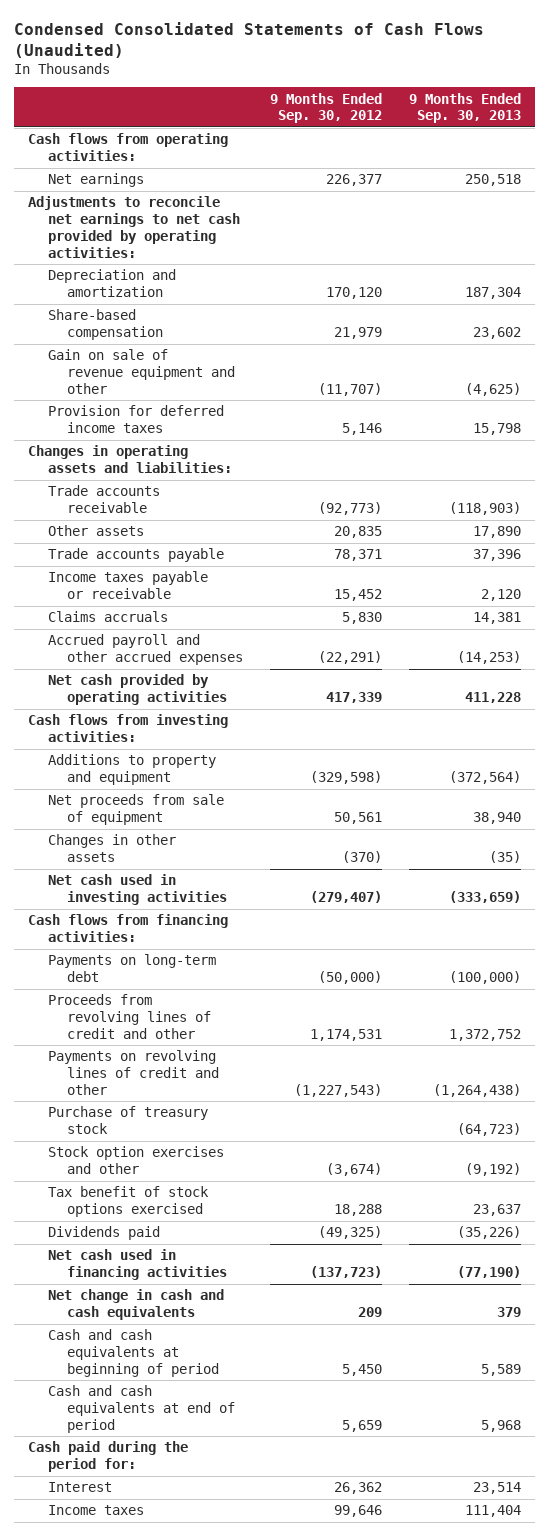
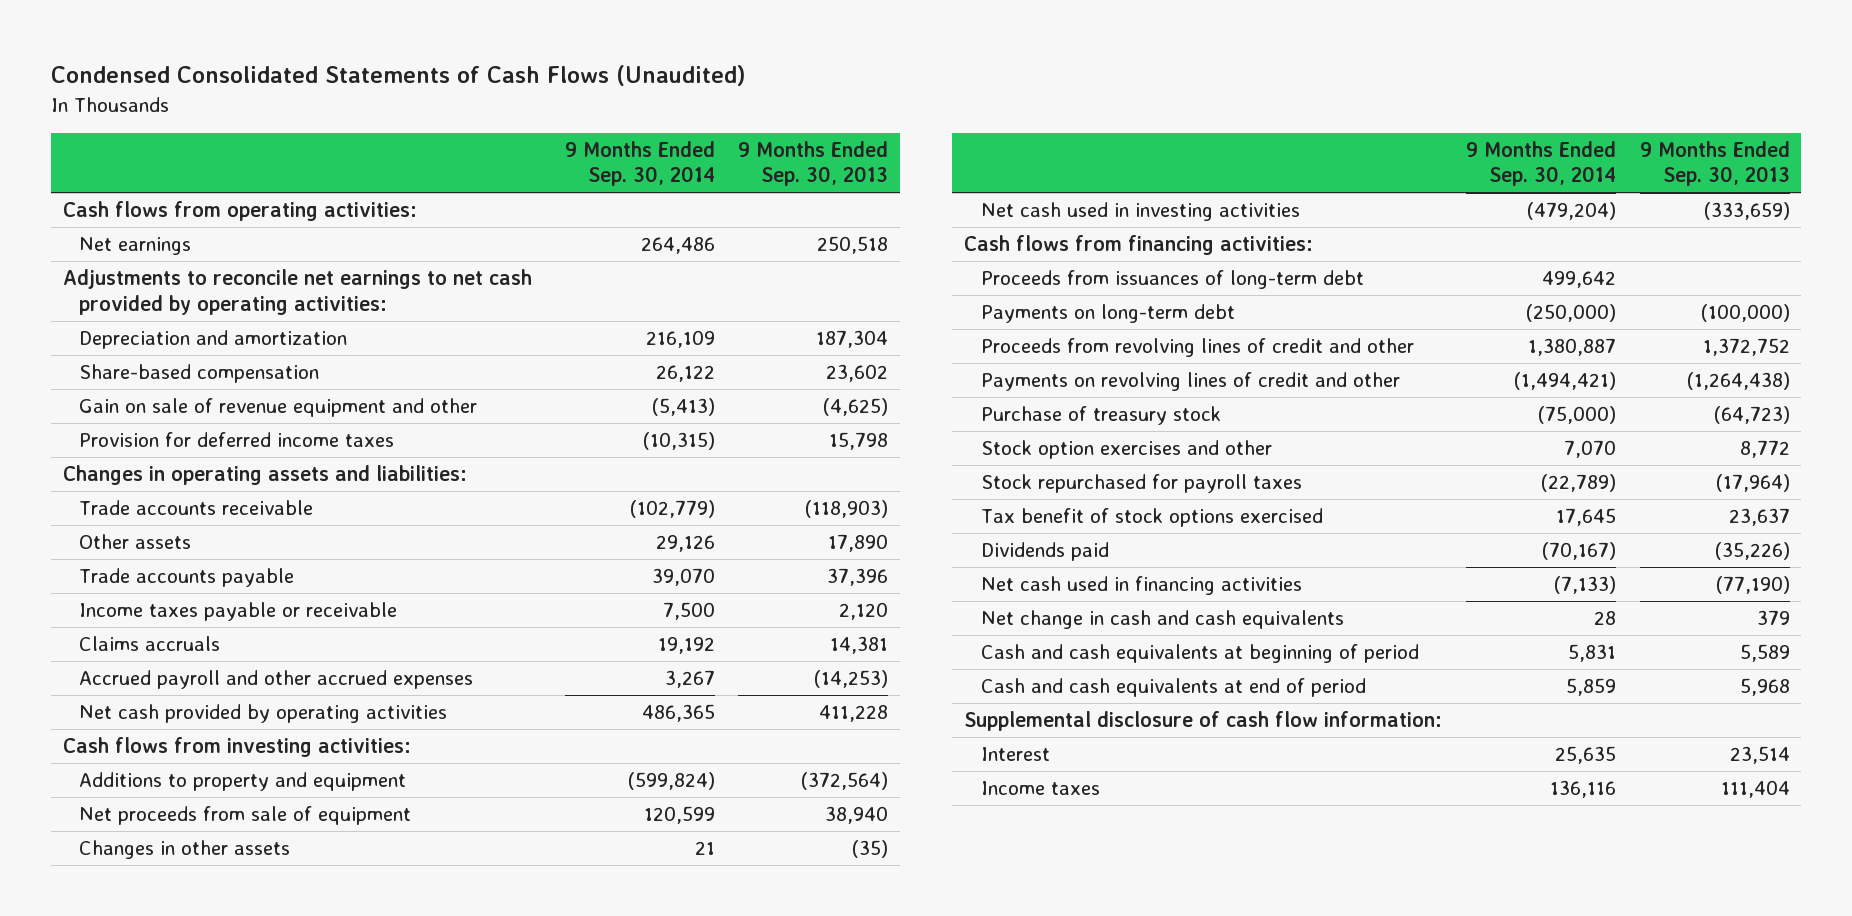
[270,92,383,124] 9 Months Ended Sep. 30, 2012 -> none
none -> [564,140,715,187] 9 Months Ended Sep. 30, 2014
none -> [980,270,1364,290] Proceeds from issuances of long-term debt
[465,1163,522,1177] (9,192) -> [1739,440,1790,459] 8,772
none -> [980,474,1302,494] Stock repurchased for payroll taxes
[27,1441,188,1473] Cash paid during the period for: -> none
none -> [964,711,1443,732] Supplemental disclosure of cash flow information:

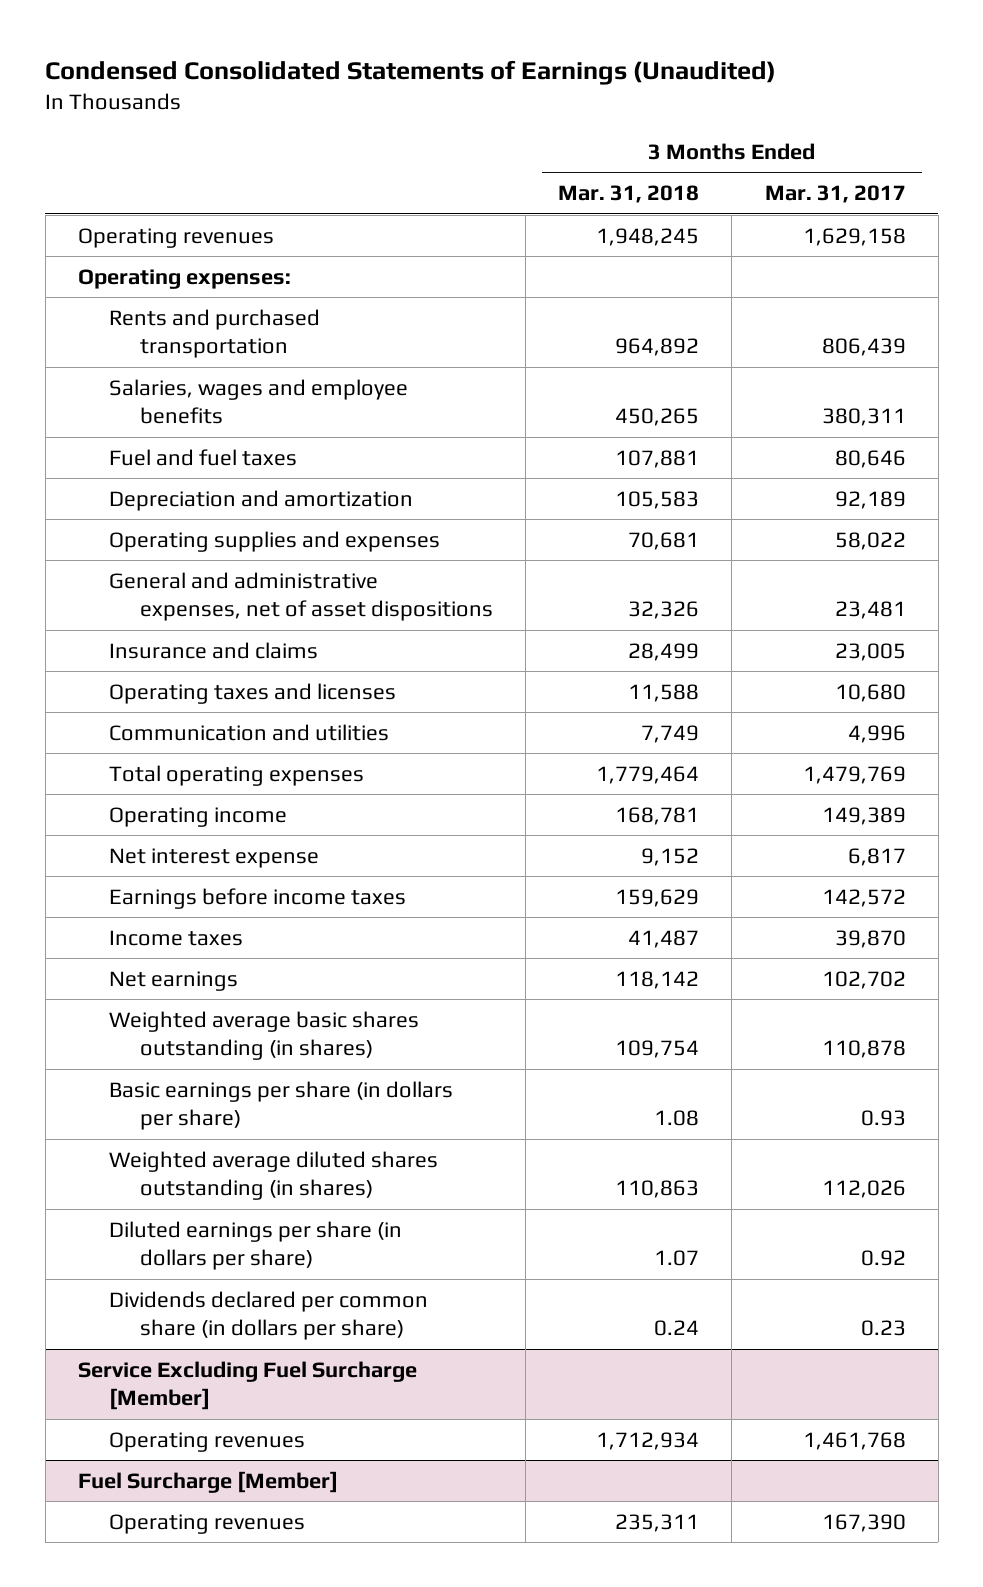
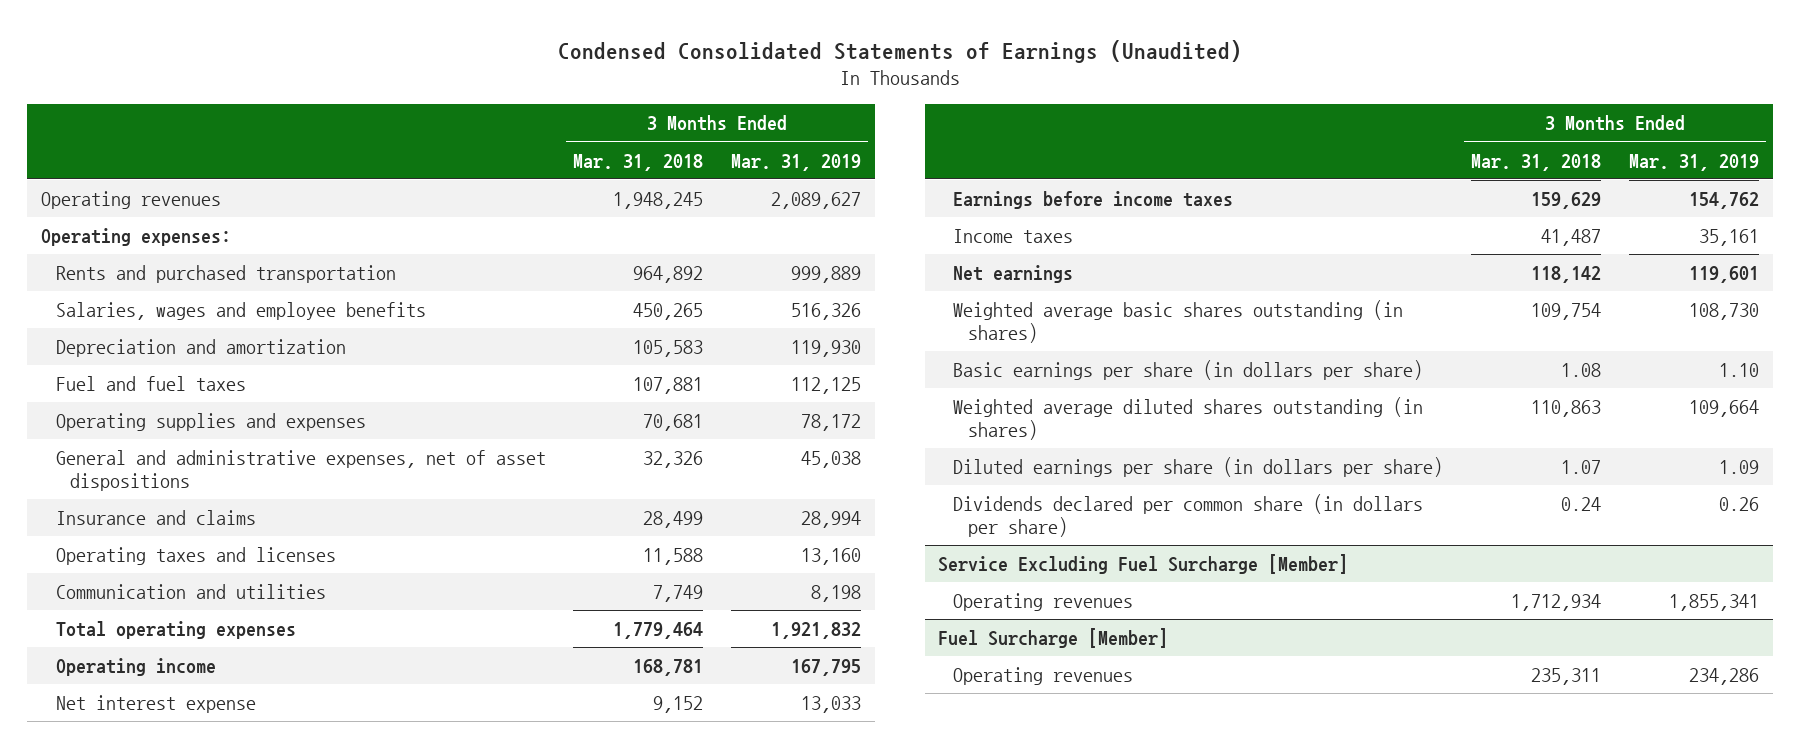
[764,185,906,204] Mar. 31, 2017 -> none
none -> [731,153,862,171] Mar. 31, 2019
[108,448,297,466] Fuel and fuel taxes -> [55,376,246,392] Fuel and fuel taxes

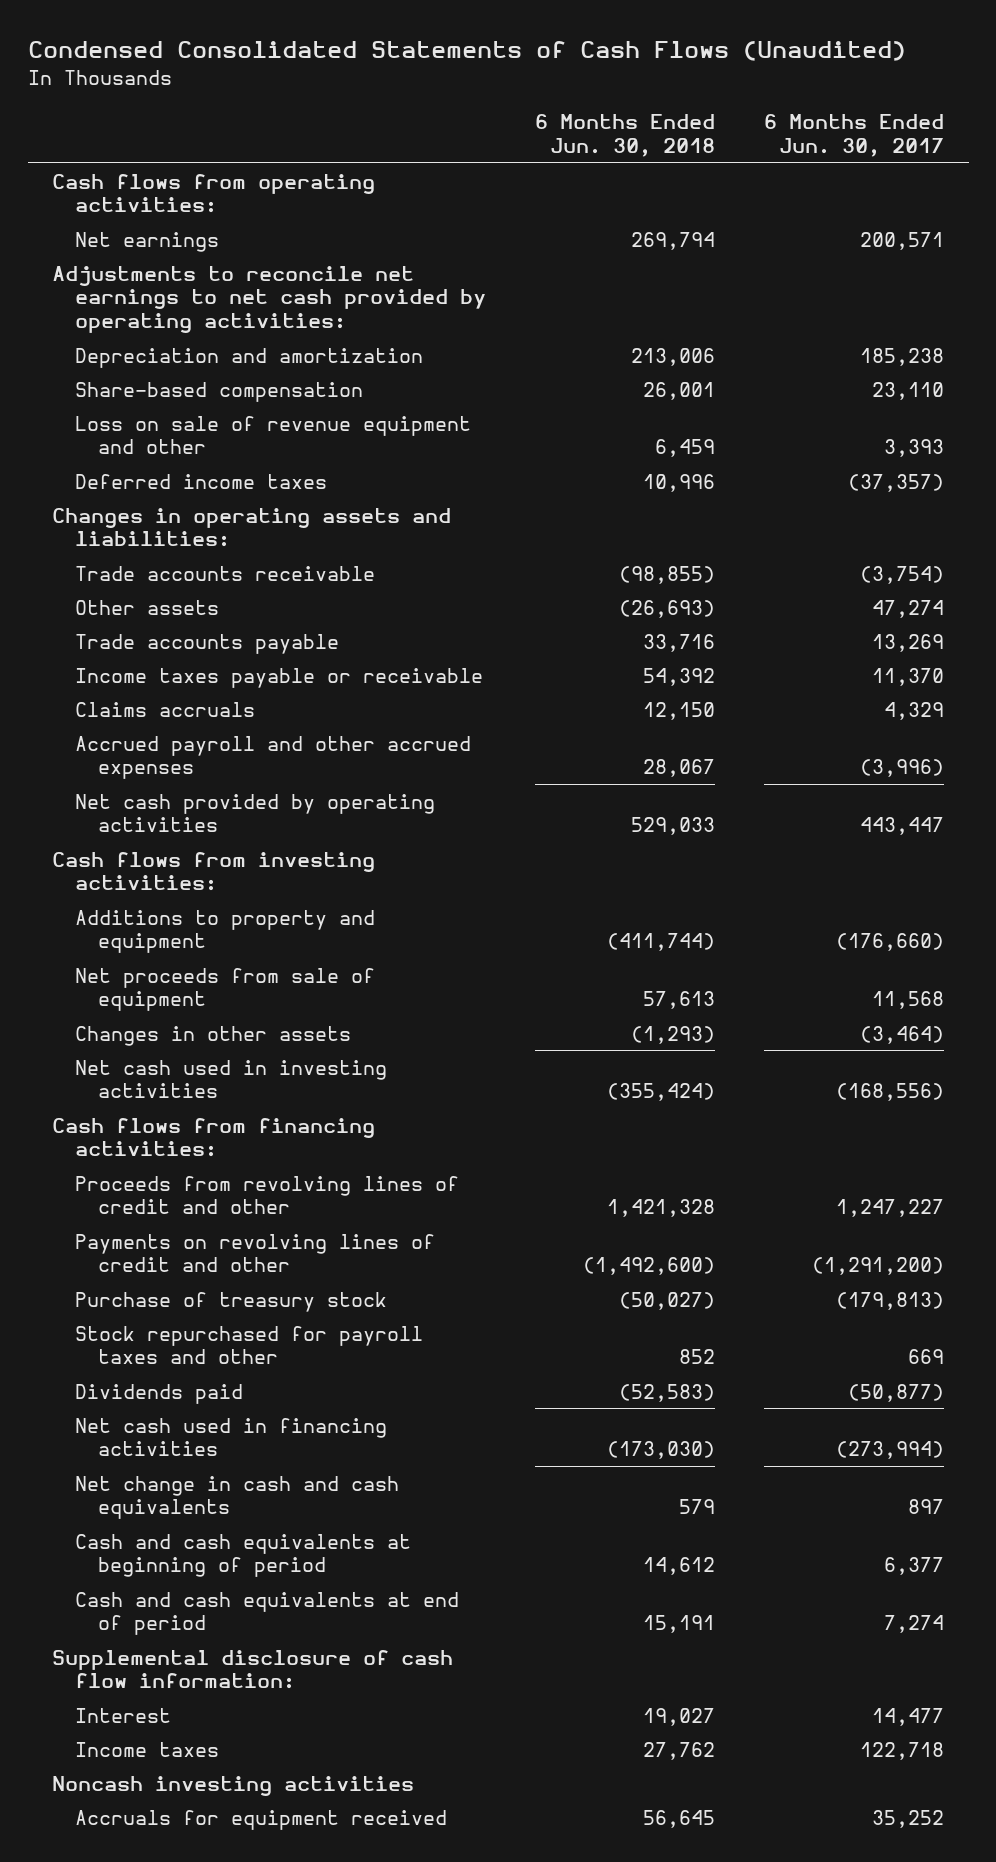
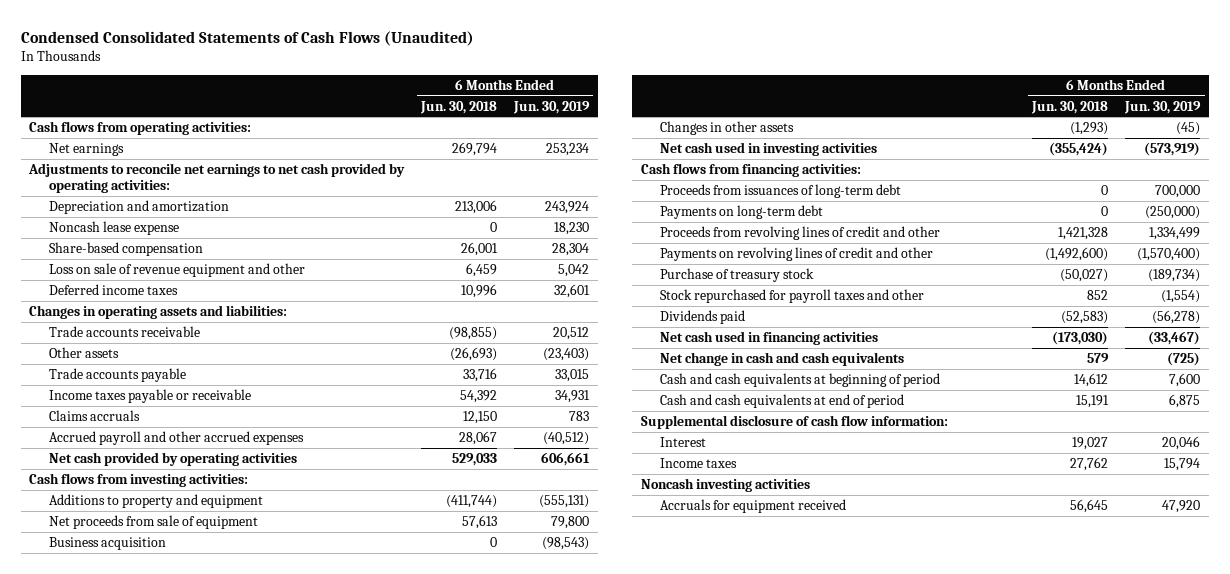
[764,114,945,157] 6 Months Ended Jun. 30, 2017 -> none
none -> [513,100,591,114] Jun. 30, 2019
none -> [48,221,179,236] Noncash lease expense
none -> [48,537,166,551] Business acquisition
none -> [659,184,901,199] Proceeds from issuances of long-term debt
none -> [659,205,823,220] Payments on long-term debt

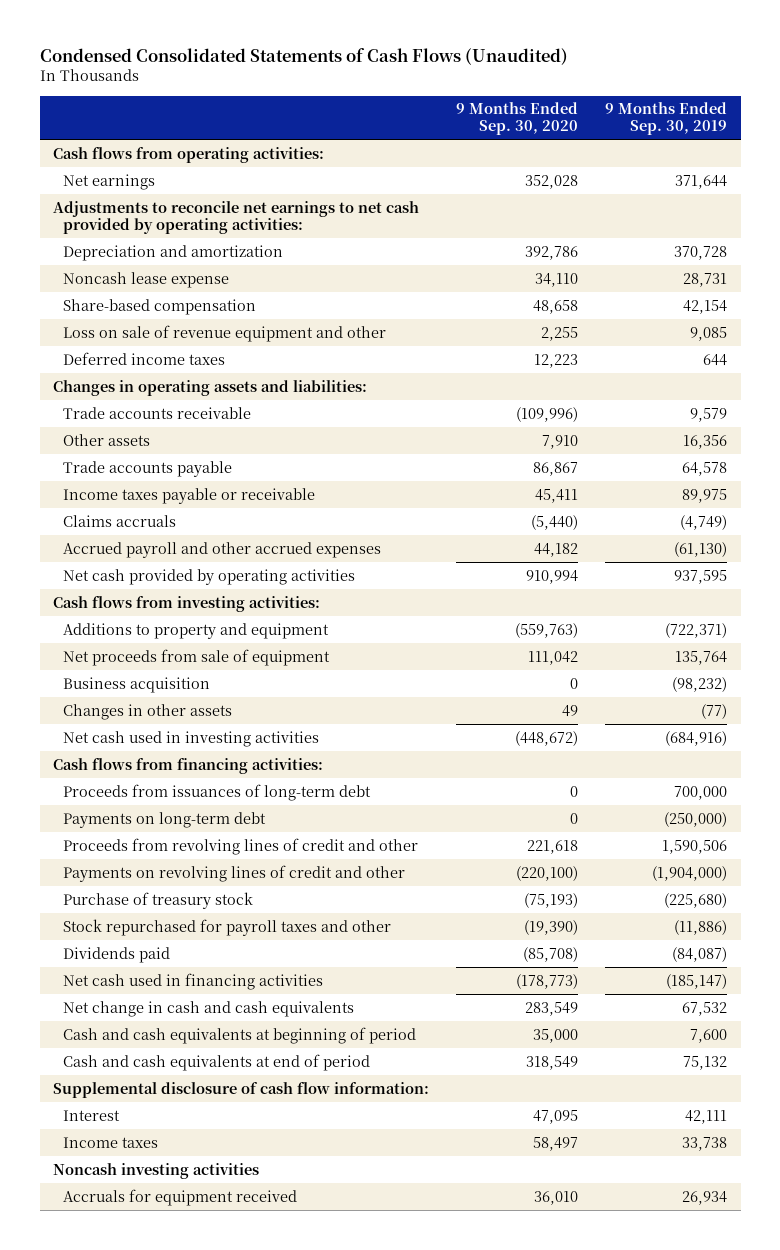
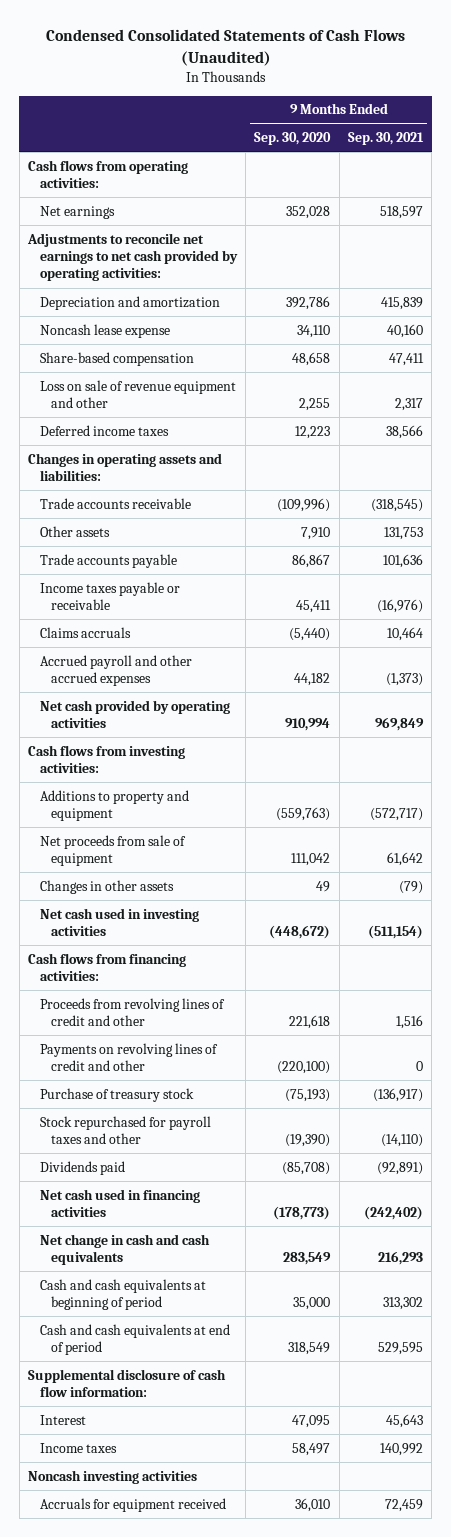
[605,102,728,136] 9 Months Ended Sep. 30, 2019 -> none
none -> [347,132,424,146] Sep. 30, 2021
[63,676,211,693] Business acquisition -> none
[63,783,372,801] Proceeds from issuances of long-term debt -> none
[63,811,267,828] Payments on long-term debt -> none

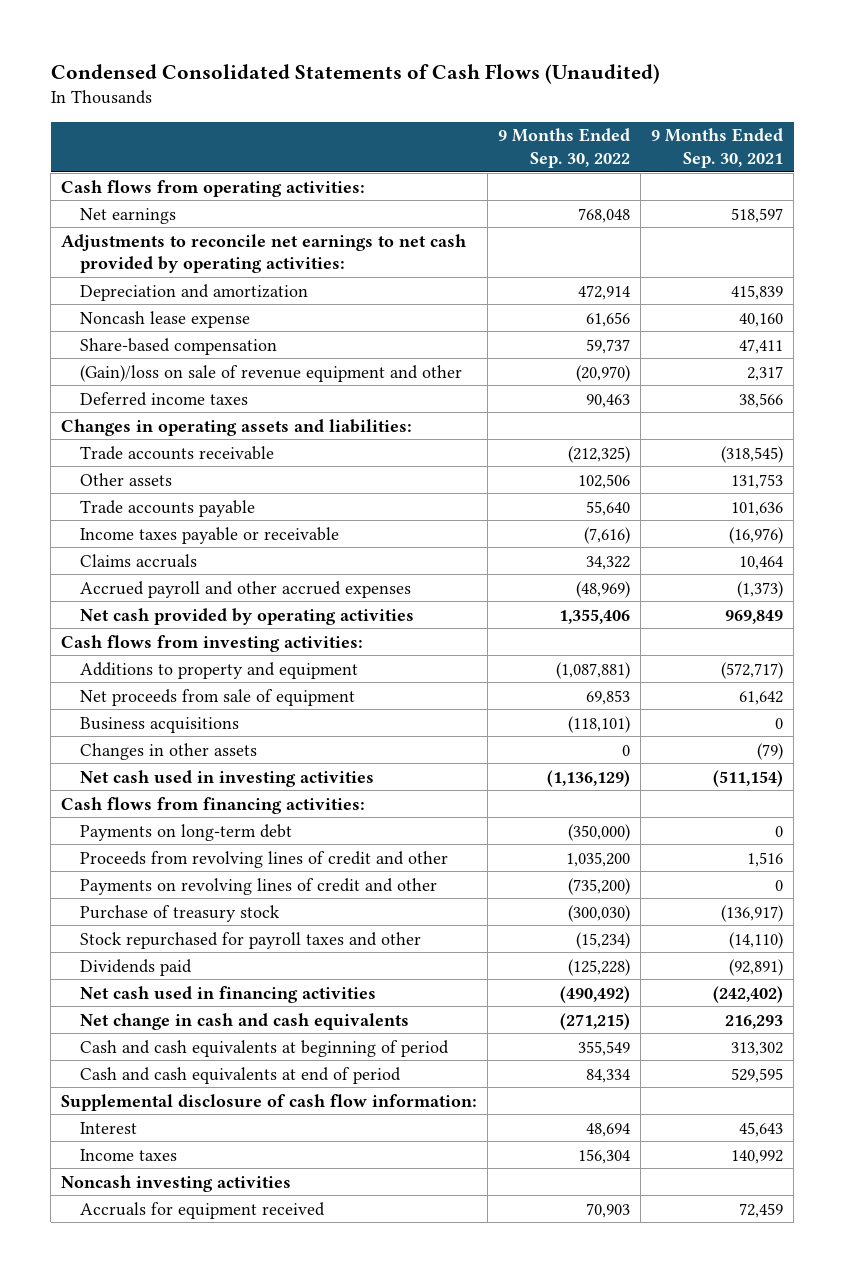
[254,132,332,146] Sep. 30, 2020 -> none
none -> [498,128,631,168] 9 Months Ended Sep. 30, 2022
[39,379,236,409] Loss on sale of revenue equipment and other -> [80,364,463,382] (Gain)/loss on sale of revenue equipment and other
none -> [80,716,240,733] Business acquisitions
none -> [80,823,293,841] Payments on long-term debt

